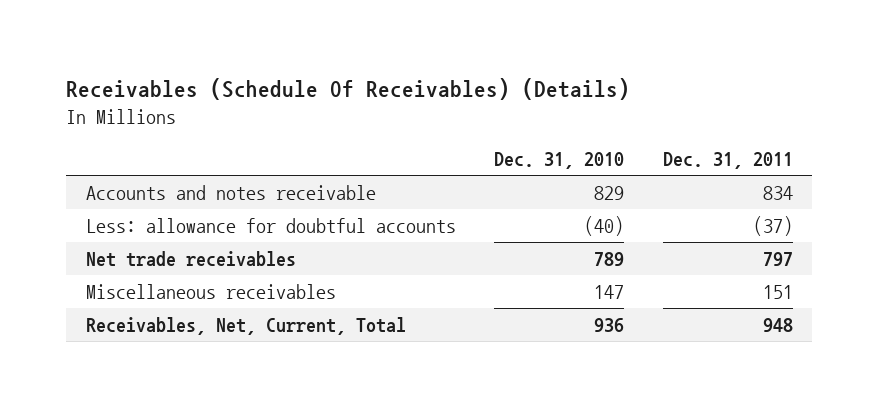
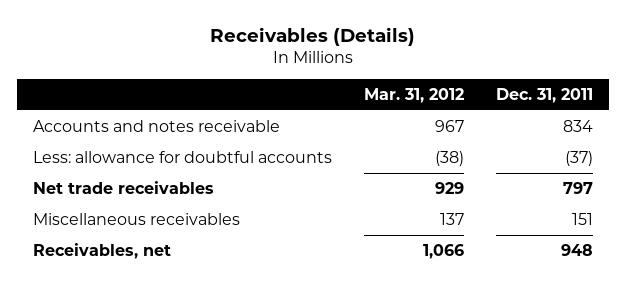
[66,78,631,101] Receivables (Schedule Of Receivables) (Details) -> [210,26,416,46] Receivables (Details)
[494,151,625,169] Dec. 31, 2010 -> none
none -> [364,88,465,104] Mar. 31, 2012
[85,316,406,335] Receivables, Net, Current, Total -> [32,242,171,259] Receivables, net

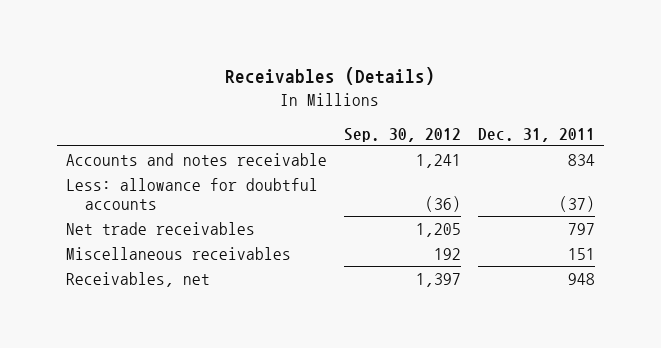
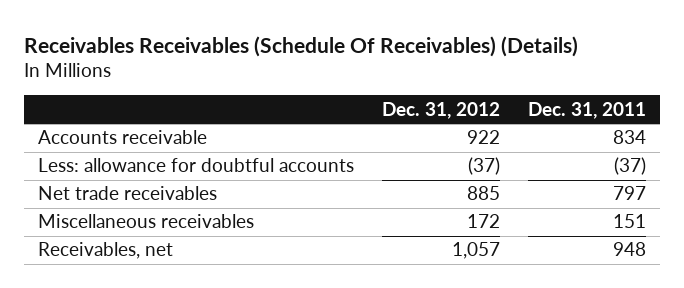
[225,67,436,86] Receivables (Details) -> [24,35,579,57] Receivables Receivables (Schedule Of Receivables) (Details)
[343,127,461,142] Sep. 30, 2012 -> none
none -> [381,101,500,119] Dec. 31, 2012
[65,152,327,166] Accounts and notes receivable -> [38,130,208,145] Accounts receivable

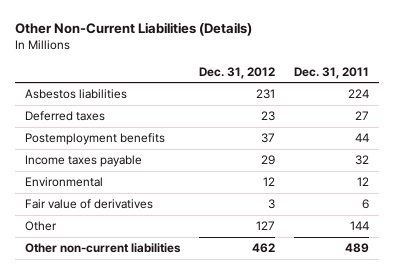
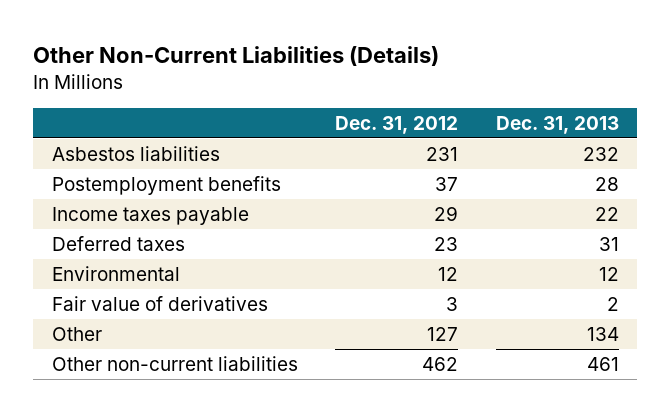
[294,66,370,79] Dec. 31, 2011 -> none
none -> [495,115,619,134] Dec. 31, 2013
[24,110,105,121] Deferred taxes -> [51,235,185,251] Deferred taxes

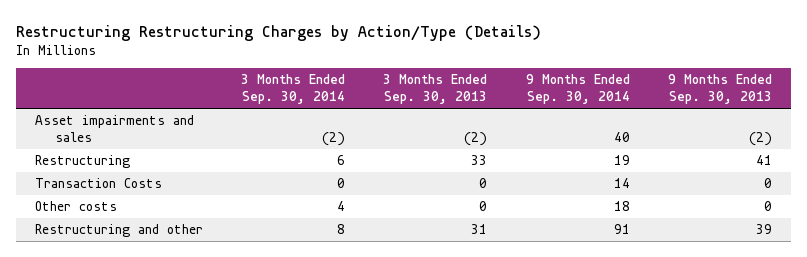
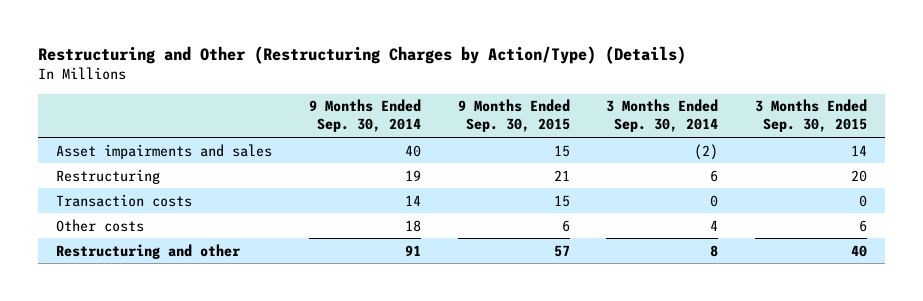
[15,24,541,41] Restructuring Restructuring Charges by Action/Type (Details) -> [37,46,686,65] Restructuring and Other (Restructuring Charges by Action/Type) (Details)
[383,74,488,105] 3 Months Ended Sep. 30, 2013 -> none
[667,74,772,105] 9 Months Ended Sep. 30, 2013 -> none
none -> [457,99,570,133] 9 Months Ended Sep. 30, 2015
none -> [754,99,867,133] 3 Months Ended Sep. 30, 2015
[34,178,162,189] Transaction Costs -> [56,193,193,207] Transaction costs

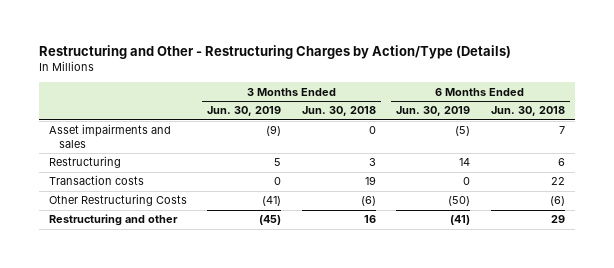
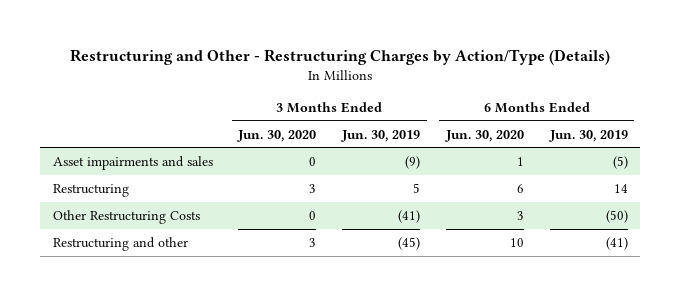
[301,106,376,117] Jun. 30, 2018 -> none
[490,106,565,117] Jun. 30, 2018 -> none
none -> [237,129,317,142] Jun. 30, 2020
none -> [444,129,524,142] Jun. 30, 2020
[49,175,145,186] Transaction costs -> none

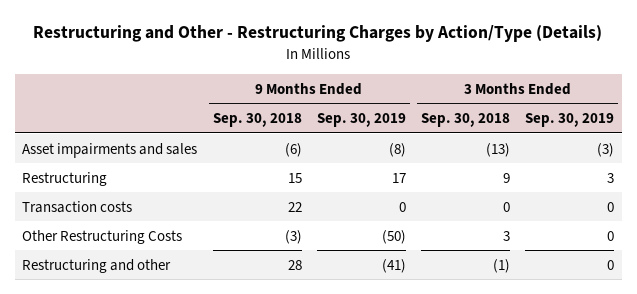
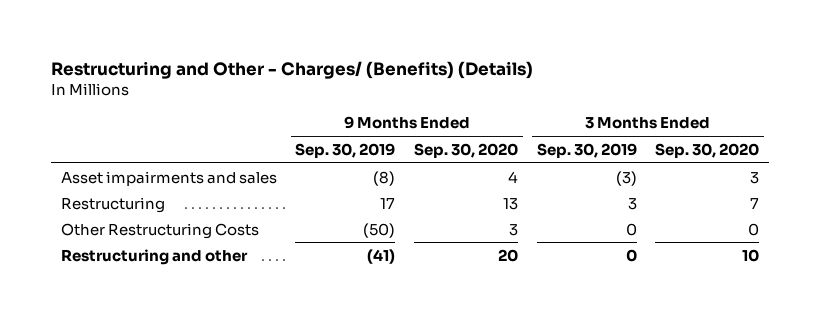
[33,25,603,43] Restructuring and Other - Restructuring Charges by Action/Type (Details) -> [51,60,534,79] Restructuring and Other - Charges/ (Benefits) (Details)
[212,113,302,128] Sep. 30, 2018 -> none
[421,113,511,128] Sep. 30, 2018 -> none
none -> [414,142,519,158] Sep. 30, 2020
none -> [655,142,760,158] Sep. 30, 2020
[22,200,133,213] Transaction costs -> none

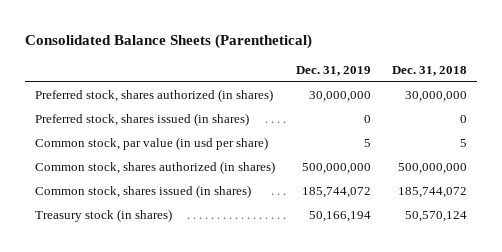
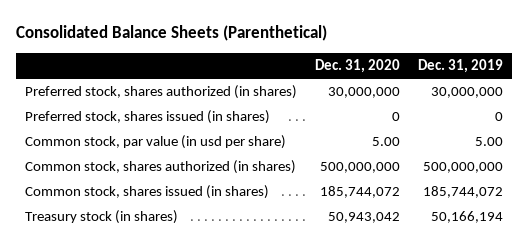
[391,66,467,77] Dec. 31, 2018 -> none
none -> [315,59,401,74] Dec. 31, 2020
[364,139,372,148] 5 -> [475,137,504,147] 5.00

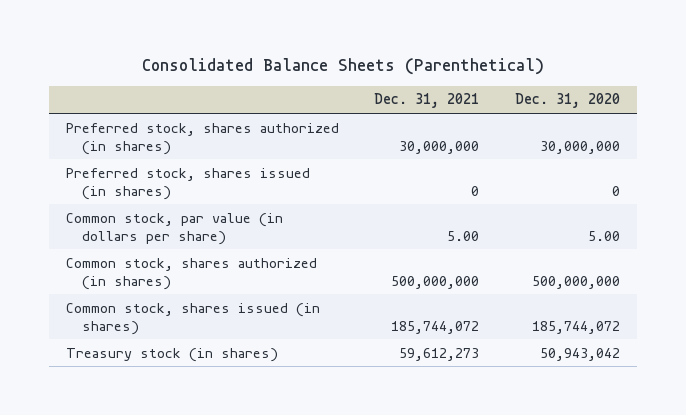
[418,59,504,74] Dec. 31, 2019 -> none
none -> [374,93,480,109] Dec. 31, 2021
[24,135,286,150] Common stock, par value (in usd per share) -> [66,212,284,245] Common stock, par value (in dollars per share)

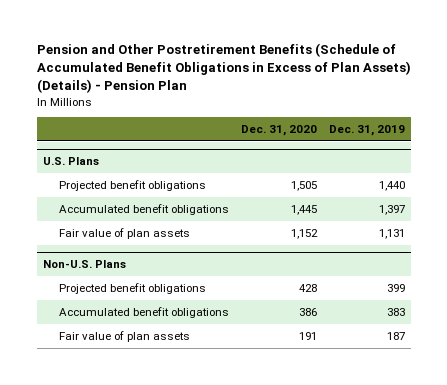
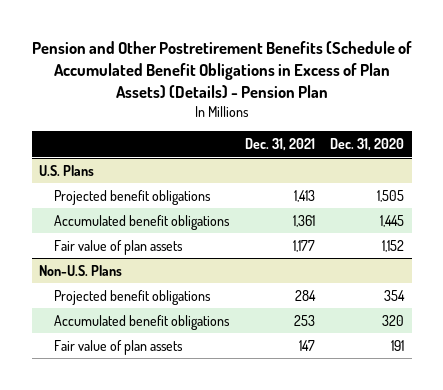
[328,125,405,137] Dec. 31, 2019 -> none
none -> [244,138,315,152] Dec. 31, 2021
[298,283,317,292] 428 -> [384,289,406,301] 354
[298,307,317,316] 386 -> [382,314,405,326] 320

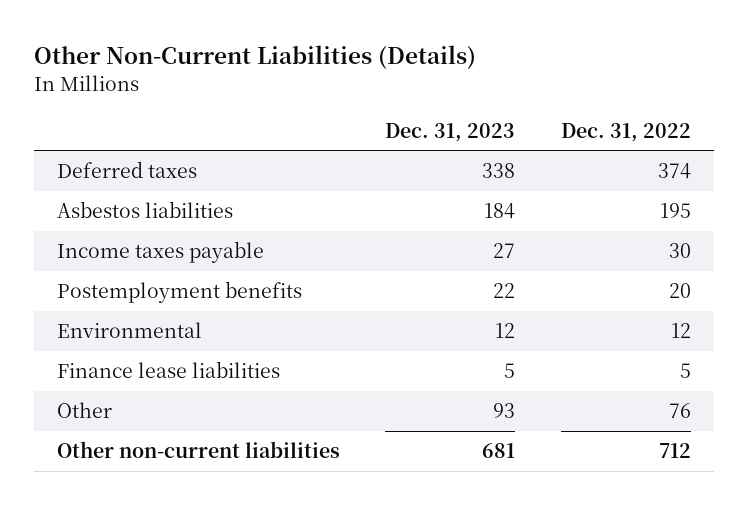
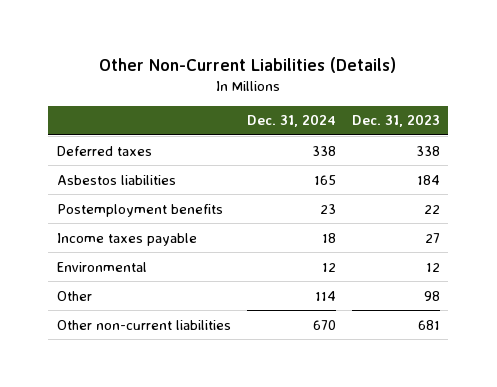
[561,122,692,142] Dec. 31, 2022 -> none
none -> [246,114,336,128] Dec. 31, 2024
[56,241,264,264] Income taxes payable -> [56,232,197,246] Income taxes payable
[56,361,280,379] Finance lease liabilities -> none
[493,403,516,419] 93 -> [424,290,441,301] 98

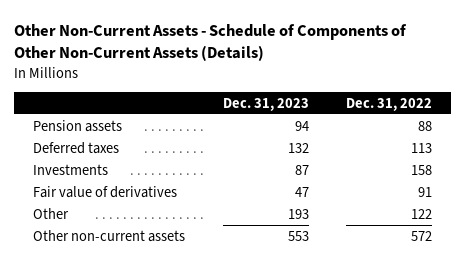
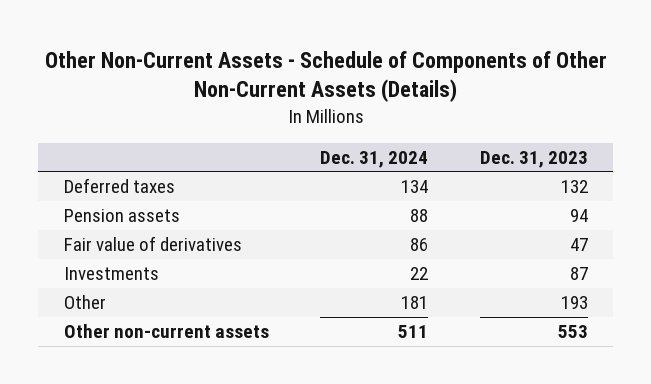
[346,97,433,111] Dec. 31, 2022 -> none
none -> [320,150,429,168] Dec. 31, 2024
[32,119,122,132] Pension assets -> [63,209,180,223] Pension assets
[32,163,108,175] Investments -> [63,267,159,281] Investments

